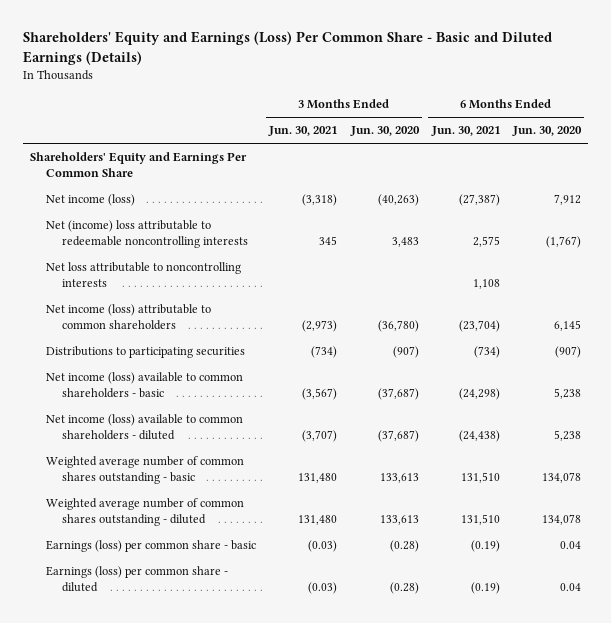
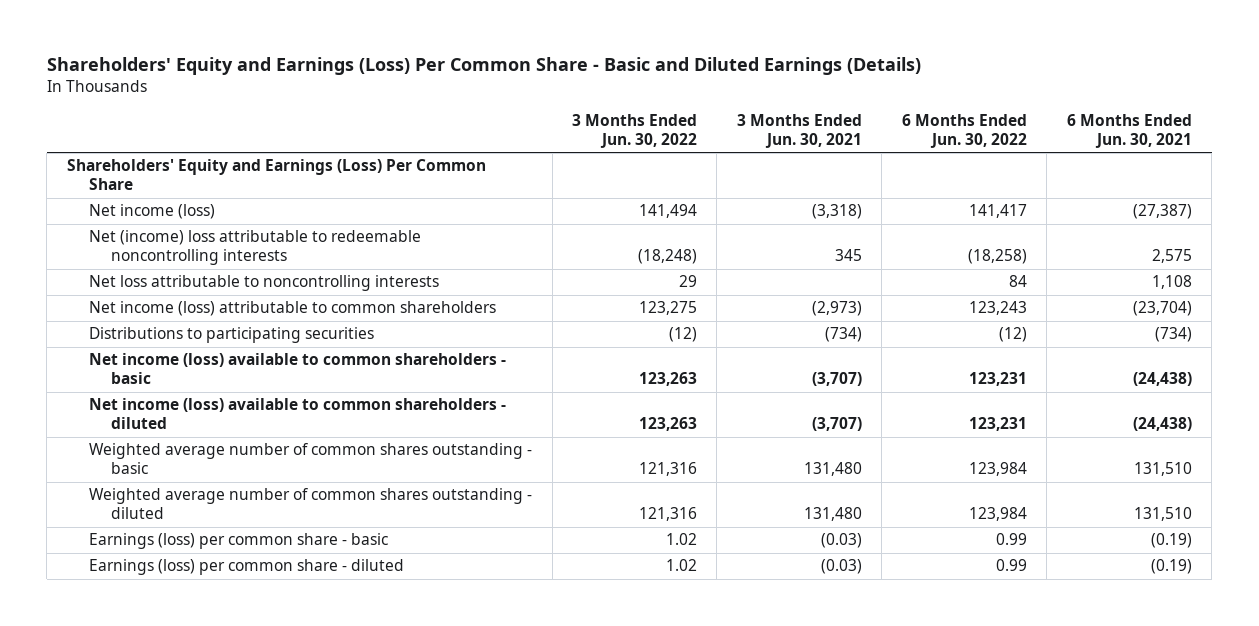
[349,126,420,137] Jun. 30, 2020 -> none
[512,126,583,137] Jun. 30, 2020 -> none
none -> [572,114,698,148] 3 Months Ended Jun. 30, 2022
none -> [901,114,1027,148] 6 Months Ended Jun. 30, 2022
[29,152,247,178] Shareholders' Equity and Earnings Per Common Share -> [66,159,486,191] Shareholders' Equity and Earnings (Loss) Per Common Share
[302,388,338,401] (3,567) -> [811,372,862,387] (3,707)
[458,388,500,401] (24,298) -> [1132,372,1192,387] (24,438)

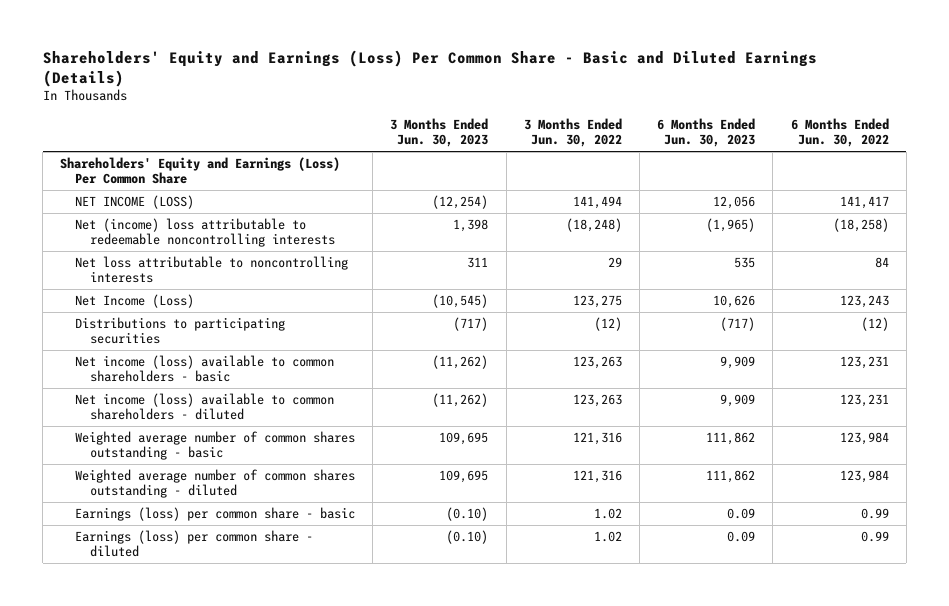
[736,114,862,148] 3 Months Ended Jun. 30, 2021 -> none
[1066,114,1192,148] 6 Months Ended Jun. 30, 2021 -> none
none -> [390,117,489,148] 3 Months Ended Jun. 30, 2023
none -> [657,117,756,148] 6 Months Ended Jun. 30, 2023
[89,204,216,220] Net income (loss) -> [75,194,195,209] NET INCOME (LOSS)
[89,301,497,317] Net income (loss) attributable to common shareholders -> [75,293,195,308] Net Income (Loss)

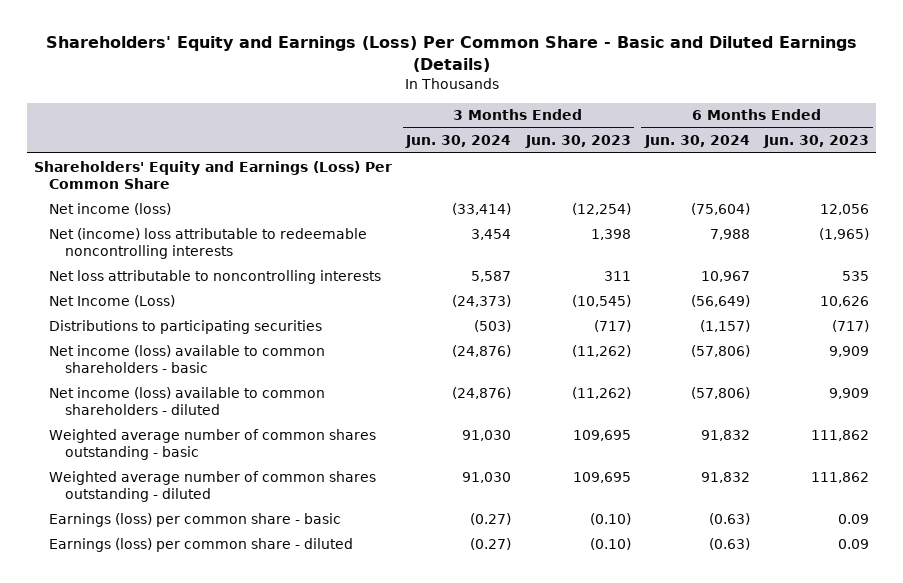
[523,117,622,148] 3 Months Ended Jun. 30, 2022 -> none
[790,117,889,148] 6 Months Ended Jun. 30, 2022 -> none
none -> [405,135,512,149] Jun. 30, 2024
none -> [643,135,750,149] Jun. 30, 2024
[75,194,195,209] NET INCOME (LOSS) -> [49,202,172,215] Net income (loss)

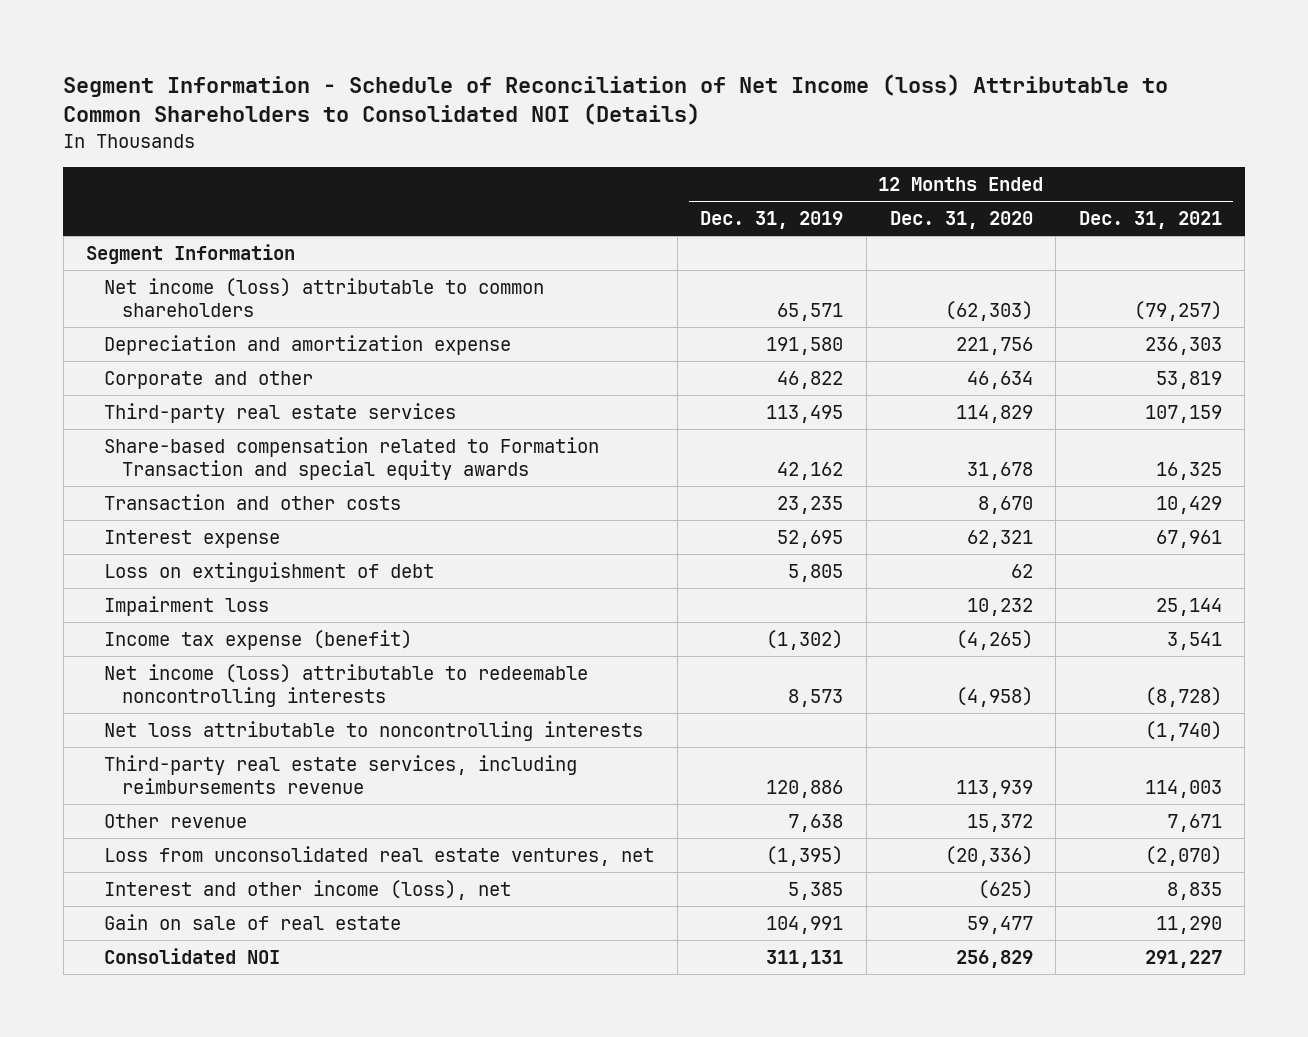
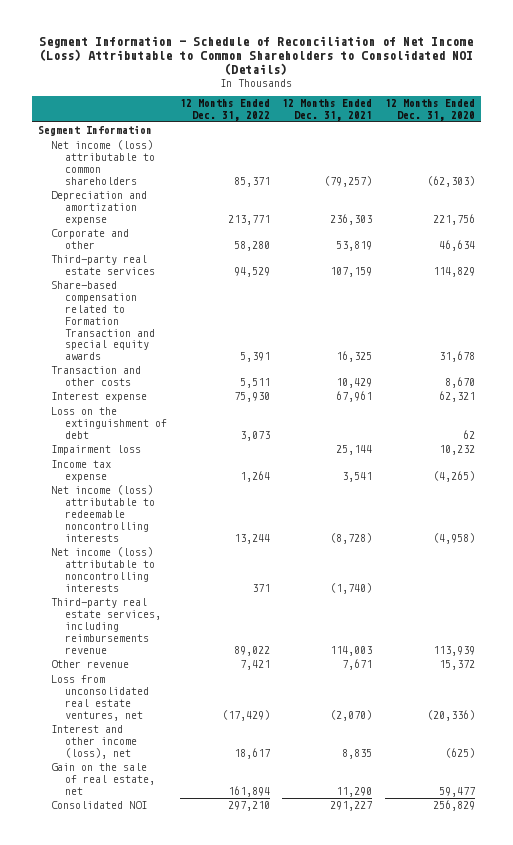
[63,73,1169,126] Segment Information - Schedule of Reconciliation of Net Income (loss) Attributable to Common Shareholders to Consolidated NOI (Details) -> [39,35,474,76] Segment Information - Schedule of Reconciliation of Net Income (Loss) Attributable to Common Shareholders to Consolidated NOI (Details)
[700,211,844,230] Dec. 31, 2019 -> none
none -> [179,99,270,121] 12 Months Ended Dec. 31, 2022
[104,561,435,582] Loss on extinguishment of debt -> [51,407,167,439] Loss on the extinguishment of debt
[104,629,413,650] Income tax expense (benefit) -> [51,460,112,483] Income tax expense
[104,720,644,741] Net loss attributable to noncontrolling interests -> [51,547,155,592] Net income (loss) attributable to noncontrolling interests
[104,913,402,930] Gain on sale of real estate -> [51,763,155,795] Gain on the sale of real estate, net

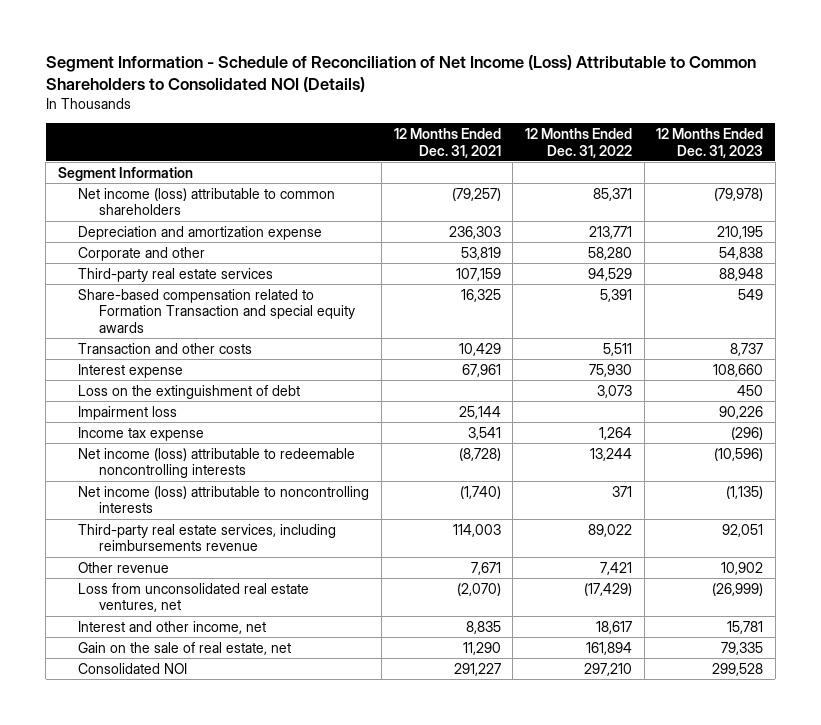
[384,99,475,121] 12 Months Ended Dec. 31, 2020 -> none
none -> [656,128,764,158] 12 Months Ended Dec. 31, 2023
[51,725,137,759] Interest and other income (loss), net -> [78,620,267,634] Interest and other income, net

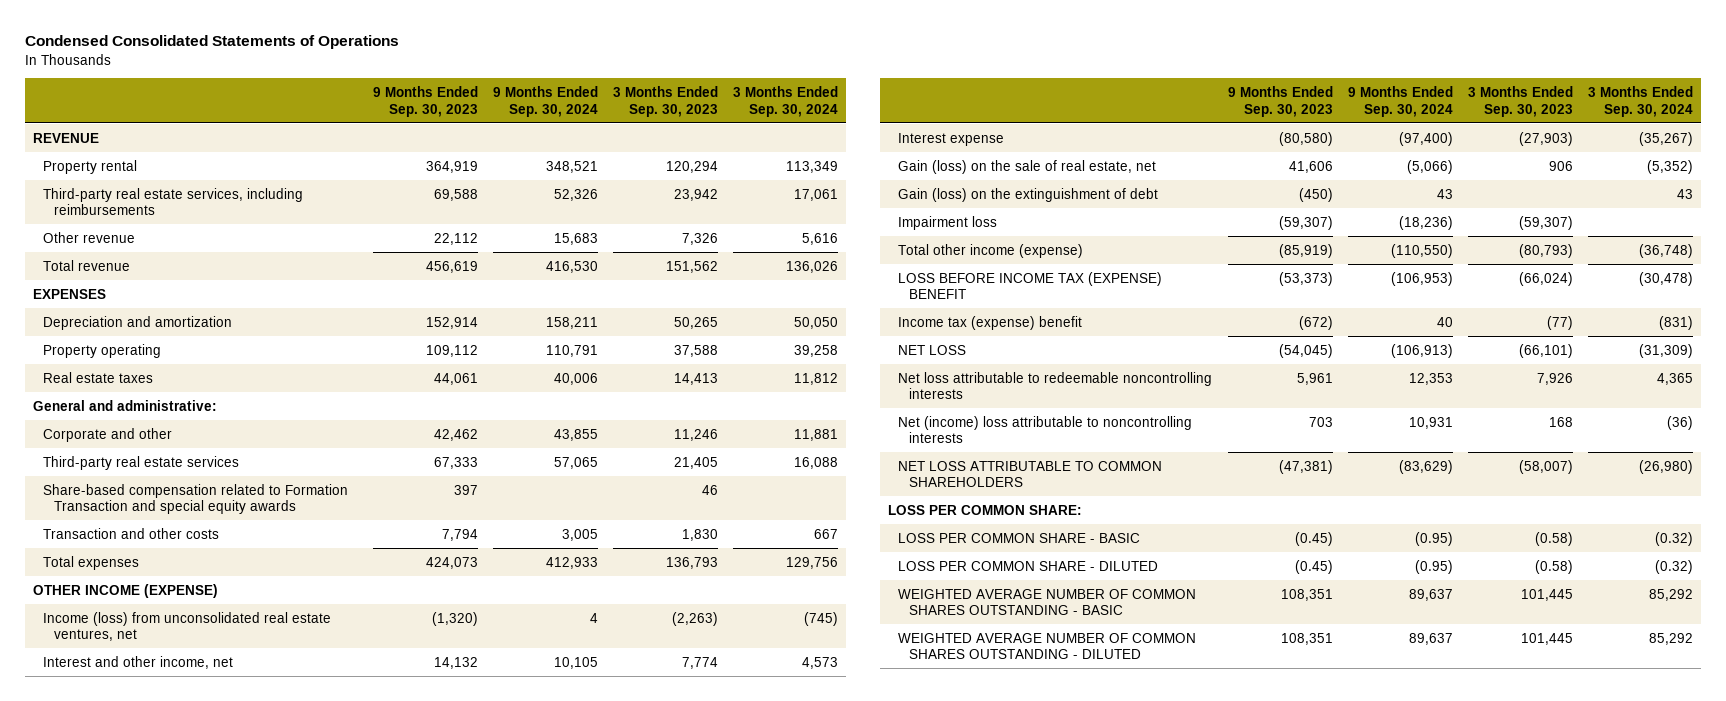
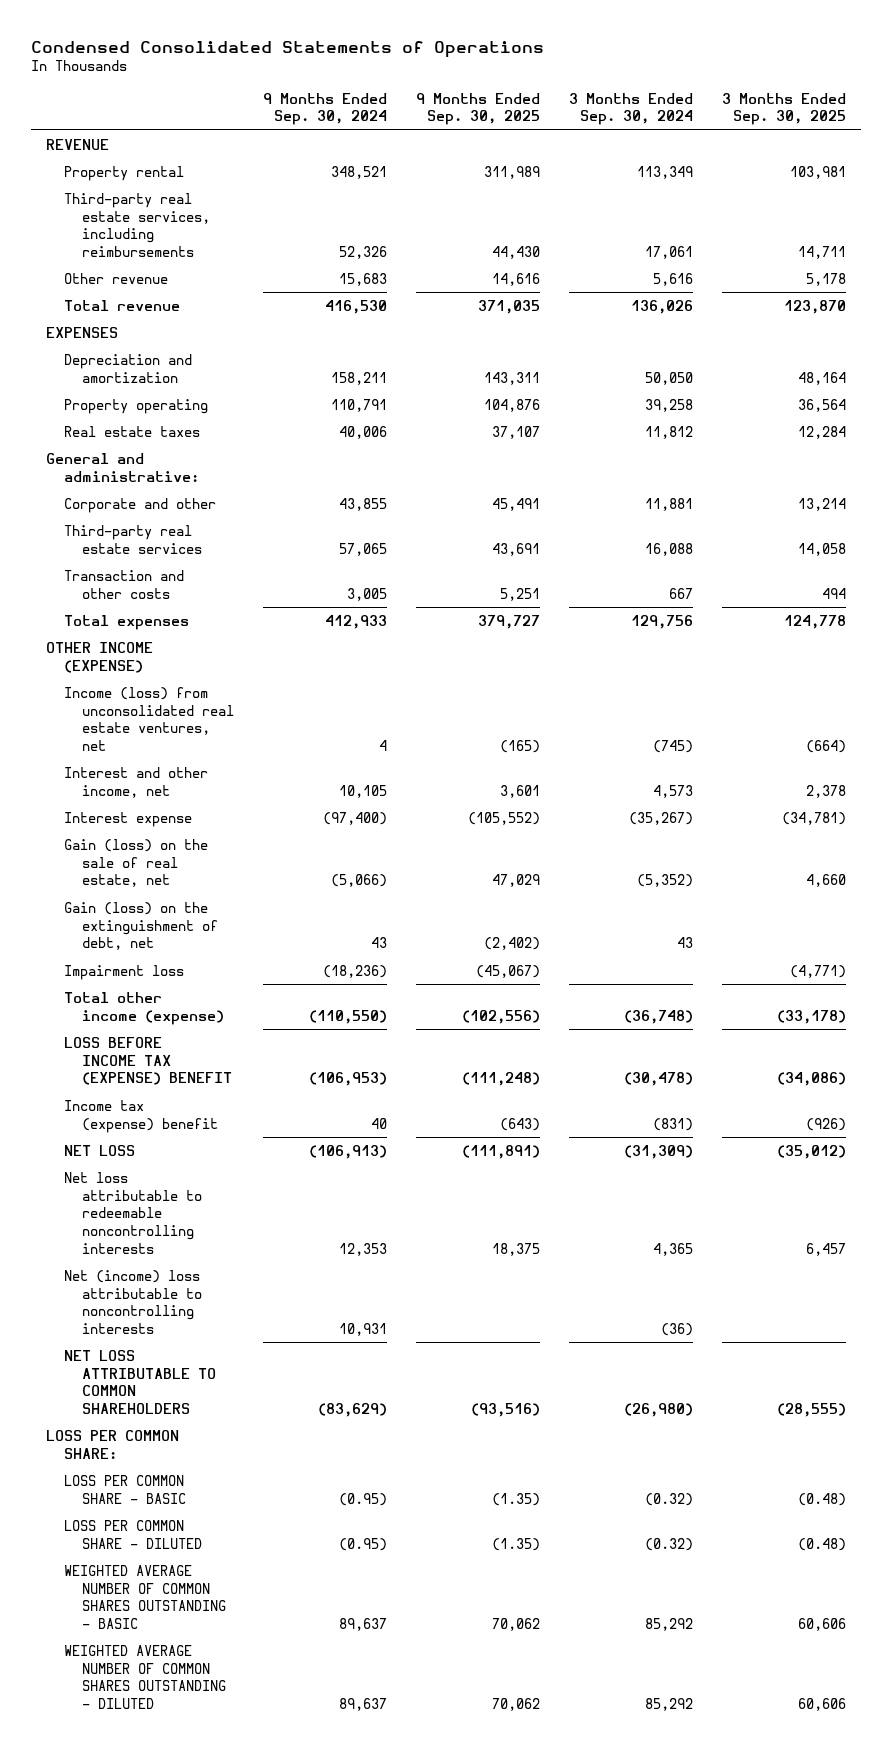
[372,85,478,117] 9 Months Ended Sep. 30, 2023 -> none
[613,85,719,117] 3 Months Ended Sep. 30, 2023 -> none
none -> [416,92,541,126] 9 Months Ended Sep. 30, 2025
none -> [722,92,847,126] 3 Months Ended Sep. 30, 2025
[43,483,349,515] Share-based compensation related to Formation Transaction and special equity awards -> none
[898,187,1159,202] Gain (loss) on the extinguishment of debt -> [63,901,219,951] Gain (loss) on the extinguishment of debt, net

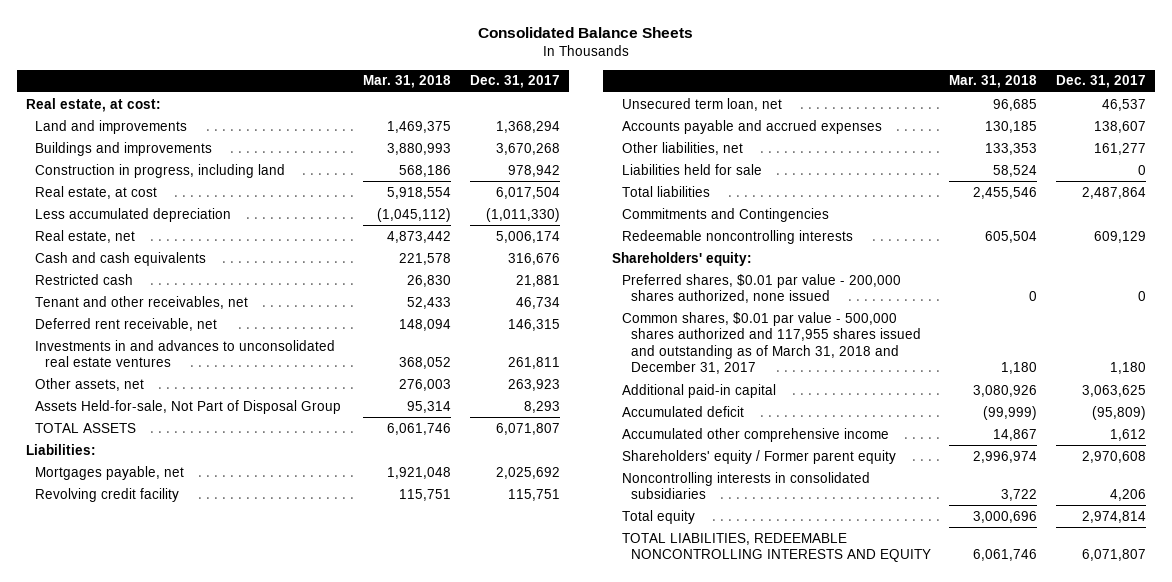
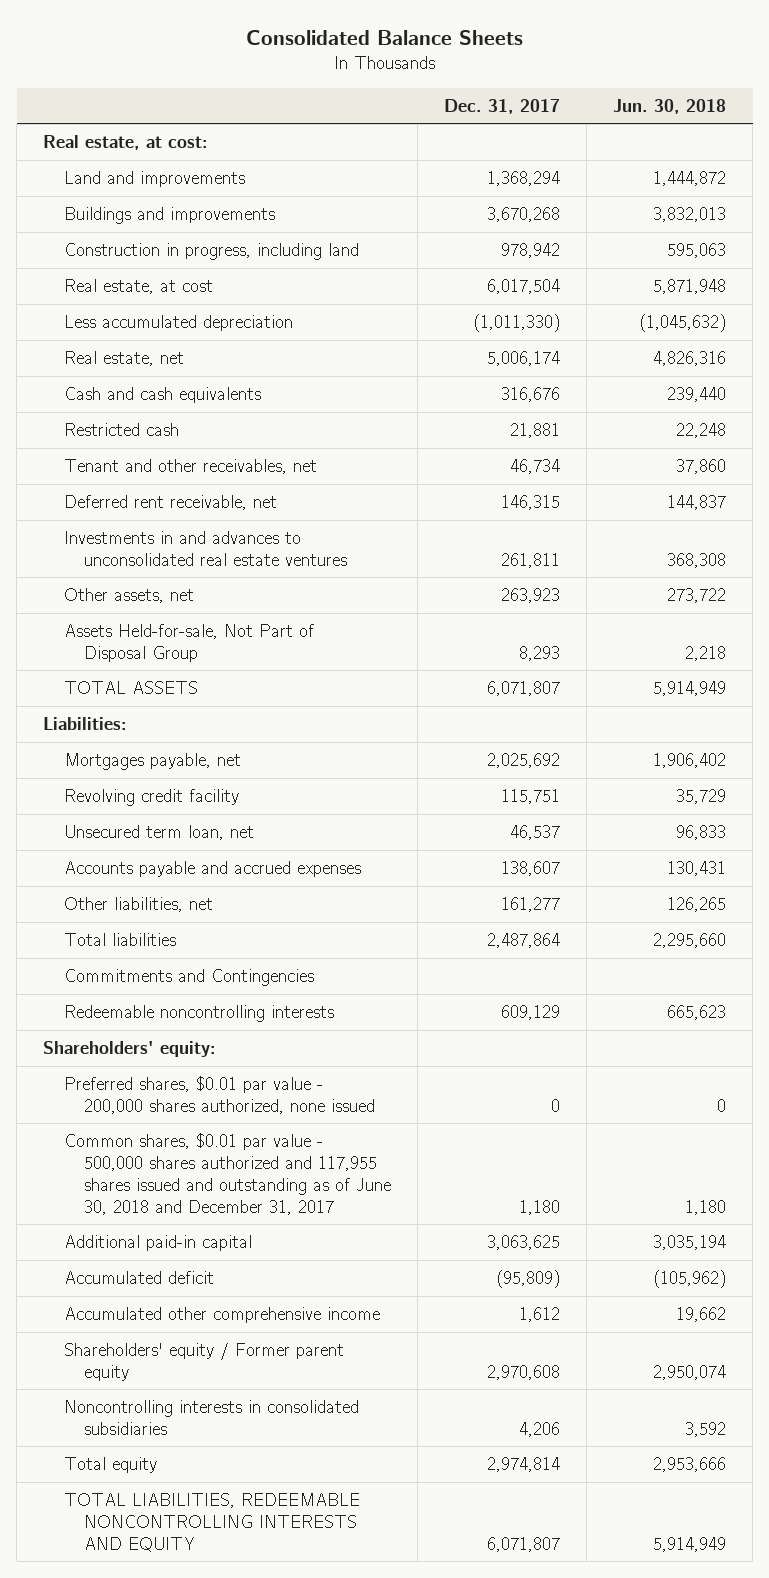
[363,75,452,89] Mar. 31, 2018 -> none
none -> [613,98,727,114] Jun. 30, 2018
[621,163,762,175] Liabilities held for sale -> none
[621,311,922,375] Common shares, $0.01 par value - 500,000 shares authorized and 117,955 shares issued and outstanding as of March 31, 2018 and December 31, 2017 -> [63,1133,392,1215] Common shares, $0.01 par value - 500,000 shares authorized and 117,955 shares issued and outstanding as of June 30, 2018 and December 31, 2017

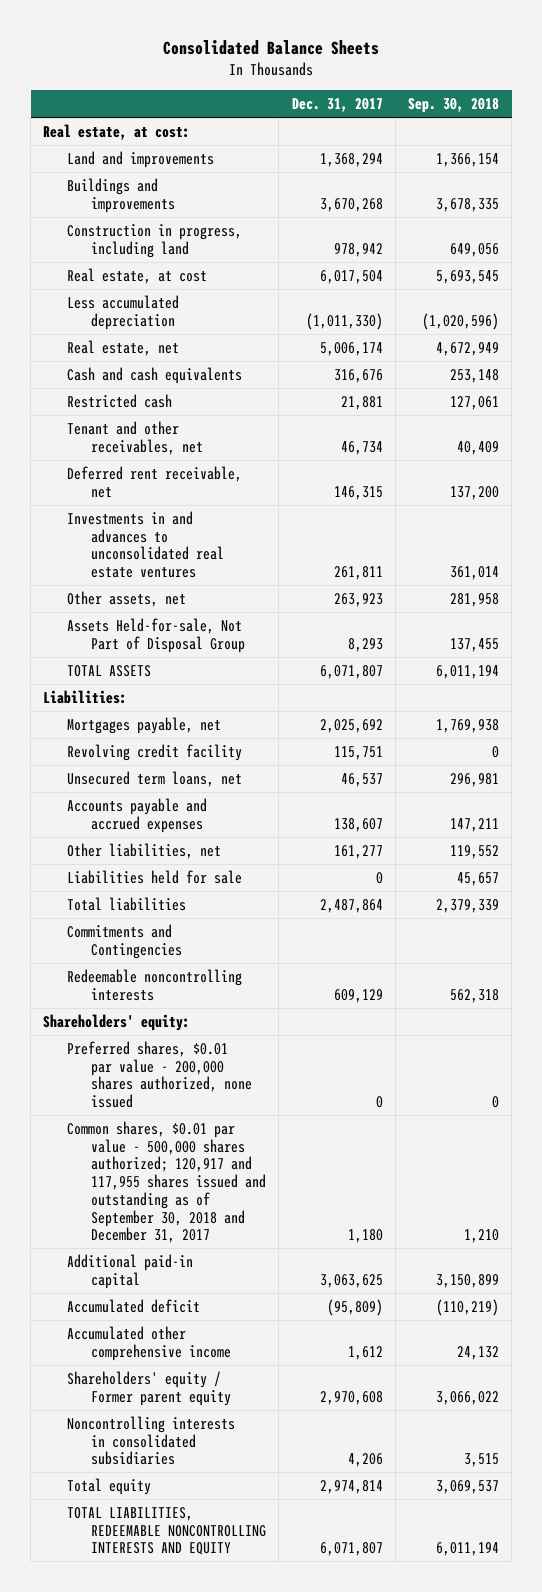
[613,98,727,114] Jun. 30, 2018 -> none
none -> [407,98,499,114] Sep. 30, 2018
[63,825,254,841] Unsecured term loan, net -> [67,770,243,787] Unsecured term loans, net
none -> [67,869,243,884] Liabilities held for sale
[63,1133,392,1215] Common shares, $0.01 par value - 500,000 shares authorized and 117,955 shares issued and outstanding as of June 30, 2018 and December 31, 2017 -> [67,1120,267,1244] Common shares, $0.01 par value - 500,000 shares authorized; 120,917 and 117,955 shares issued and outstanding as of September 30, 2018 and December 31, 2017

